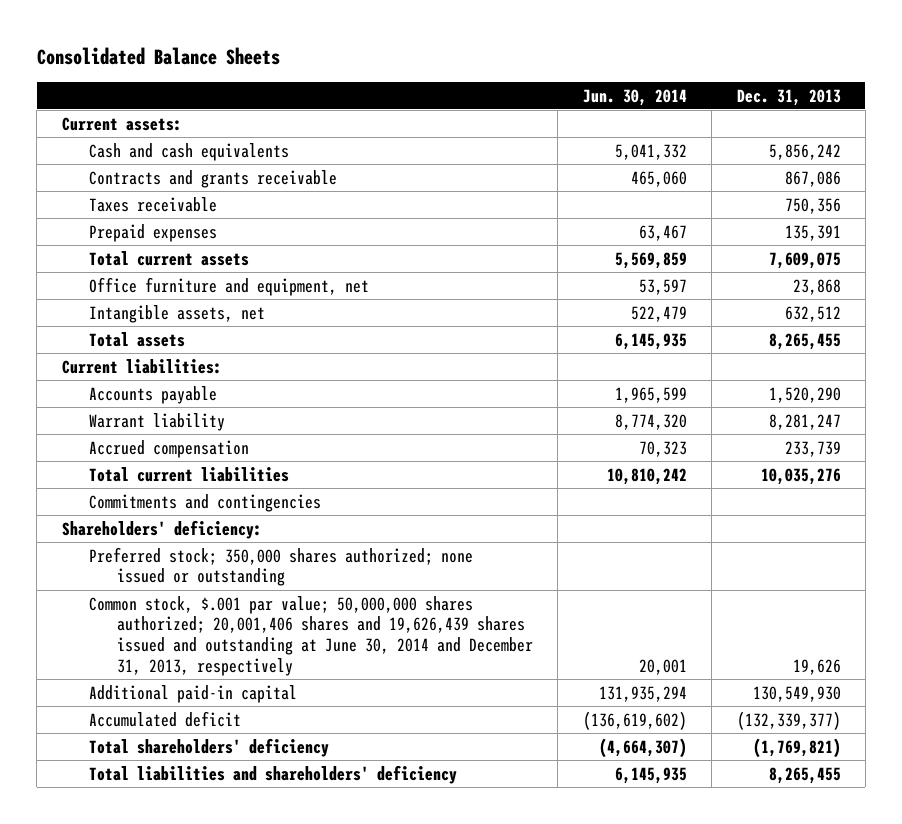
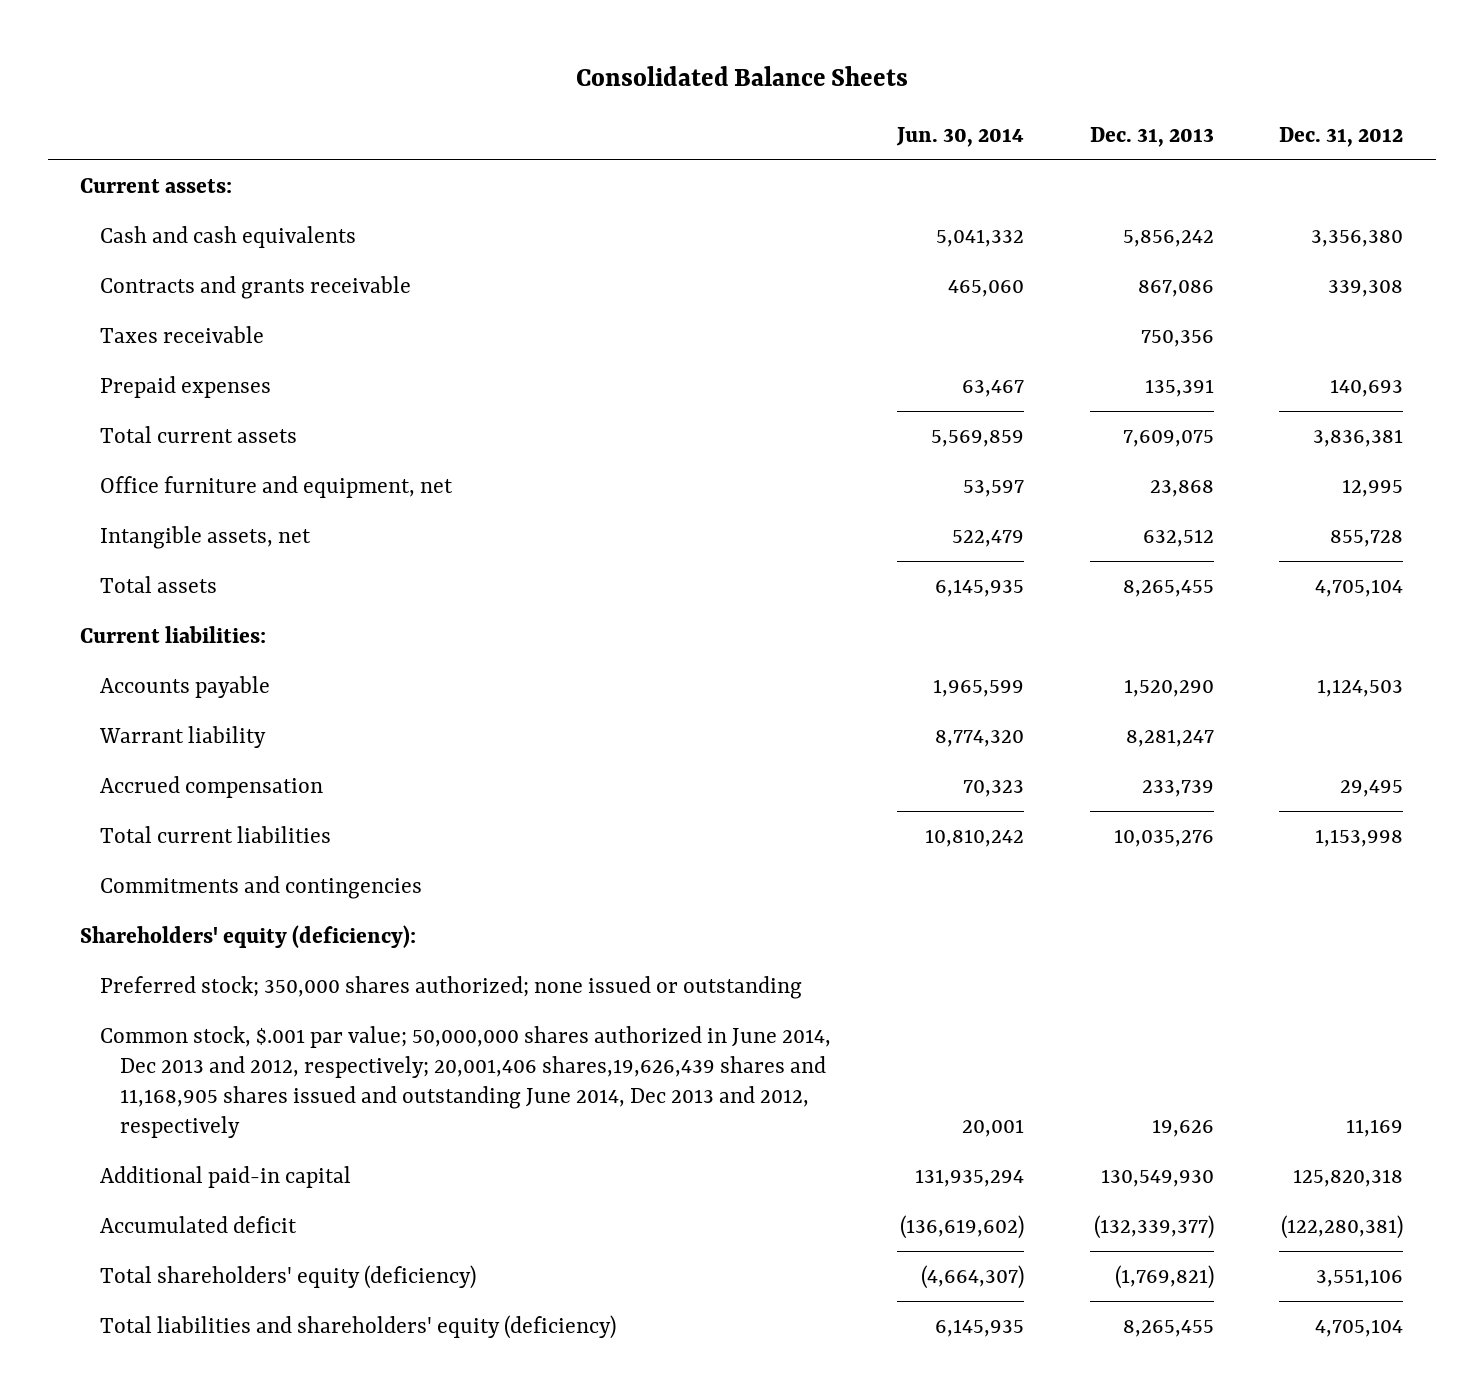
none -> [1279,127,1404,148] Dec. 31, 2012
[61,519,262,539] Shareholders' deficiency: -> [80,924,417,948] Shareholders' equity (deficiency):
[89,595,533,677] Common stock, $.001 par value; 50,000,000 shares authorized; 20,001,406 shares and 19,626,439 shares issued and outstanding at June 30, 2014 and December 31, 2013, respectively -> [100,1025,832,1139] Common stock, $.001 par value; 50,000,000 shares authorized in June 2014, Dec 2013 and 2012, respectively; 20,001,406 shares,19,626,439 shares and 11,168,905 shares issued and outstanding June 2014, Dec 2013 and 2012, respectively
[89,737,330,757] Total shareholders' deficiency -> [100,1264,477,1289] Total shareholders' equity (deficiency)
[89,764,458,784] Total liabilities and shareholders' deficiency -> [100,1314,617,1339] Total liabilities and shareholders' equity (deficiency)

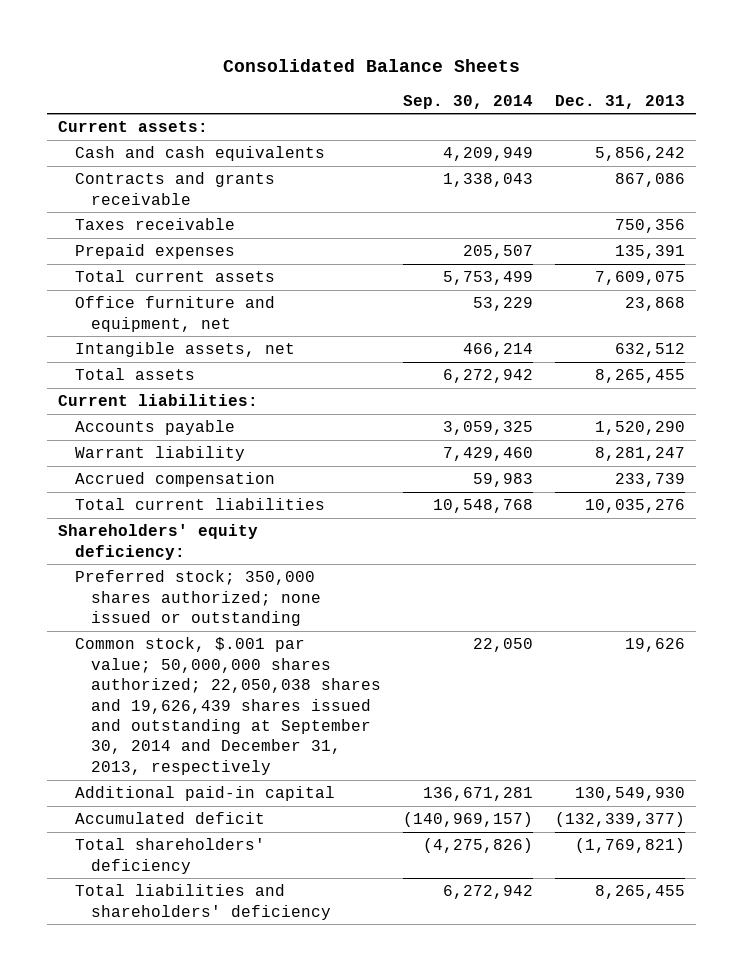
[895,127,1024,148] Jun. 30, 2014 -> none
[1279,127,1404,148] Dec. 31, 2012 -> none
none -> [402,94,533,109] Sep. 30, 2014
[100,875,423,899] Commitments and contingencies -> none
[80,924,417,948] Shareholders' equity (deficiency): -> [58,524,259,560] Shareholders' equity deficiency:
[100,1025,832,1139] Common stock, $.001 par value; 50,000,000 shares authorized in June 2014, Dec 2013 and 2012, respectively; 20,001,406 shares,19,626,439 shares and 11,168,905 shares issued and outstanding June 2014, Dec 2013 and 2012, respectively -> [74,637,381,775] Common stock, $.001 par value; 50,000,000 shares authorized; 22,050,038 shares and 19,626,439 shares issued and outstanding at September 30, 2014 and December 31, 2013, respectively
[100,1264,477,1289] Total shareholders' equity (deficiency) -> [74,838,265,874] Total shareholders' deficiency
[100,1314,617,1339] Total liabilities and shareholders' equity (deficiency) -> [74,884,331,920] Total liabilities and shareholders' deficiency

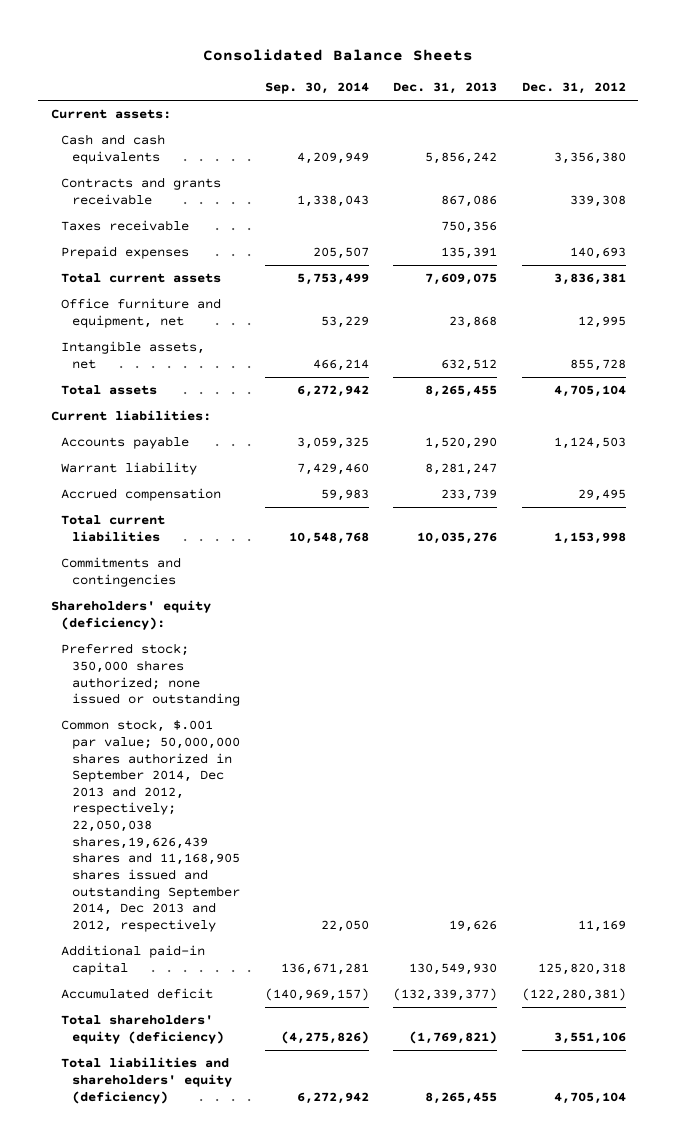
none -> [521,81,626,94] Dec. 31, 2012
none -> [61,557,182,587] Commitments and contingencies
[58,524,259,560] Shareholders' equity deficiency: -> [50,600,211,630] Shareholders' equity (deficiency):
[74,637,381,775] Common stock, $.001 par value; 50,000,000 shares authorized; 22,050,038 shares and 19,626,439 shares issued and outstanding at September 30, 2014 and December 31, 2013, respectively -> [61,719,241,932] Common stock, $.001 par value; 50,000,000 shares authorized in September 2014, Dec 2013 and 2012, respectively; 22,050,038 shares,19,626,439 shares and 11,168,905 shares issued and outstanding September 2014, Dec 2013 and 2012, respectively
[74,838,265,874] Total shareholders' deficiency -> [61,1015,225,1044] Total shareholders' equity (deficiency)
[74,884,331,920] Total liabilities and shareholders' deficiency -> [61,1057,233,1104] Total liabilities and shareholders' equity (deficiency)

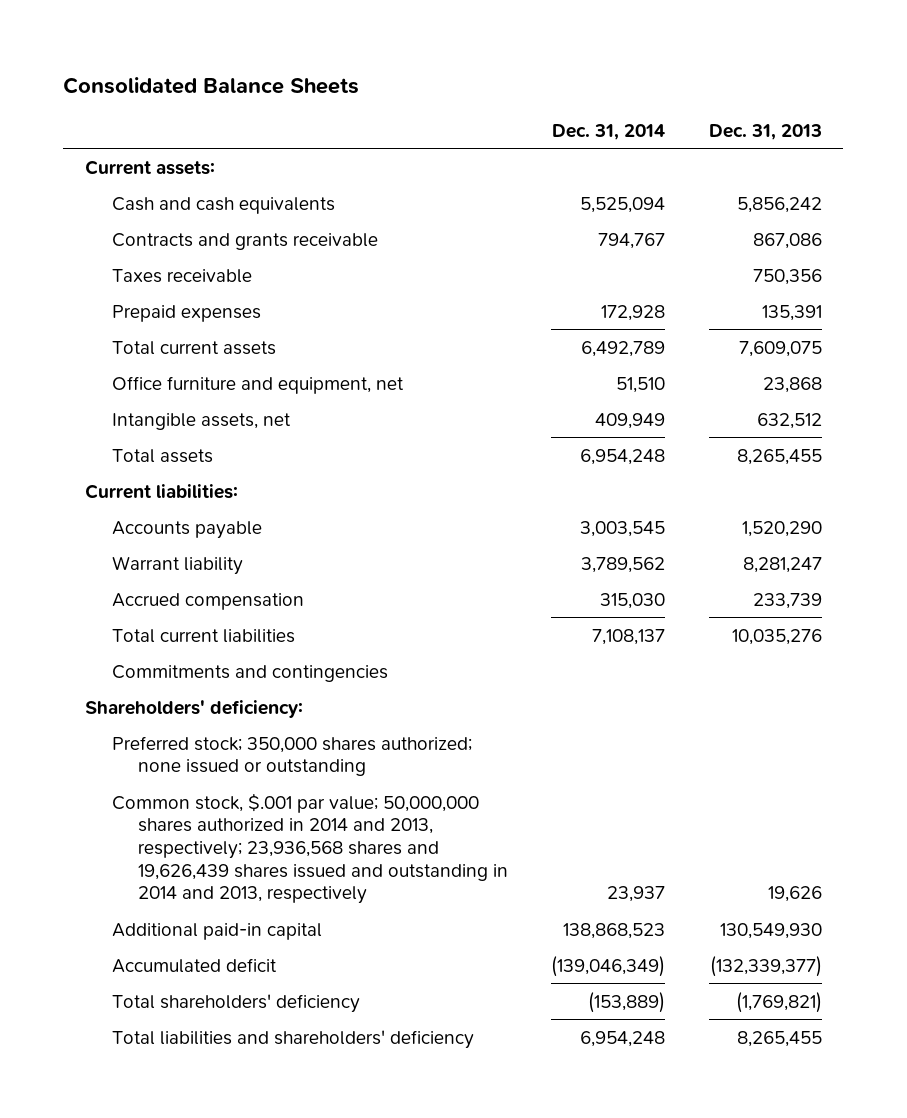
[264,81,369,94] Sep. 30, 2014 -> none
[521,81,626,94] Dec. 31, 2012 -> none
none -> [552,123,666,140] Dec. 31, 2014
[50,600,211,630] Shareholders' equity (deficiency): -> [85,699,304,718] Shareholders' deficiency:
[61,719,241,932] Common stock, $.001 par value; 50,000,000 shares authorized in September 2014, Dec 2013 and 2012, respectively; 22,050,038 shares,19,626,439 shares and 11,168,905 shares issued and outstanding September 2014, Dec 2013 and 2012, respectively -> [111,792,509,905] Common stock, $.001 par value; 50,000,000 shares authorized in 2014 and 2013, respectively; 23,936,568 shares and 19,626,439 shares issued and outstanding in 2014 and 2013, respectively
[61,1015,225,1044] Total shareholders' equity (deficiency) -> [111,993,360,1013] Total shareholders' deficiency
[61,1057,233,1104] Total liabilities and shareholders' equity (deficiency) -> [111,1029,474,1049] Total liabilities and shareholders' deficiency

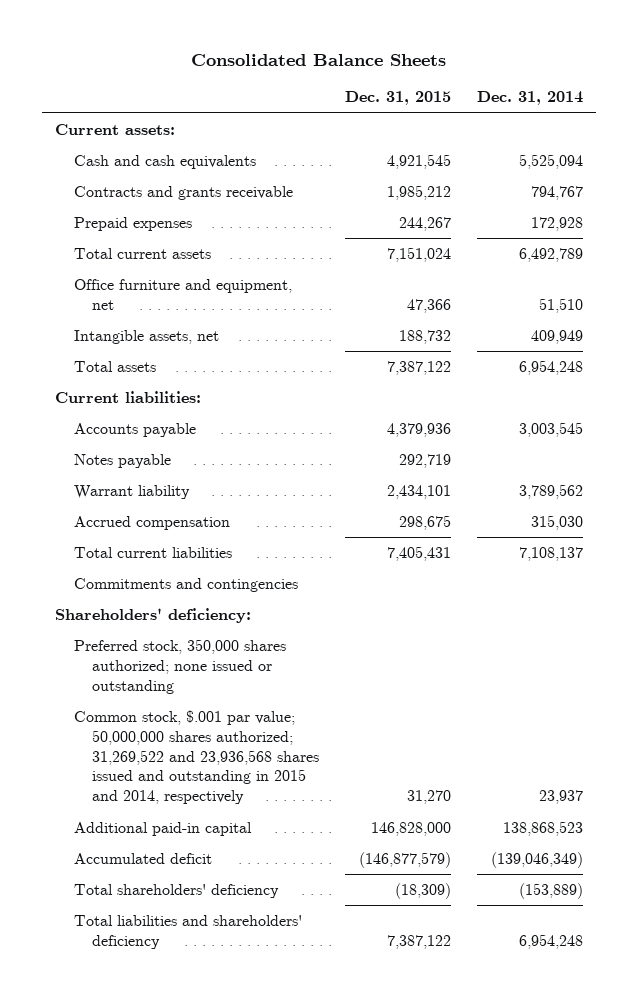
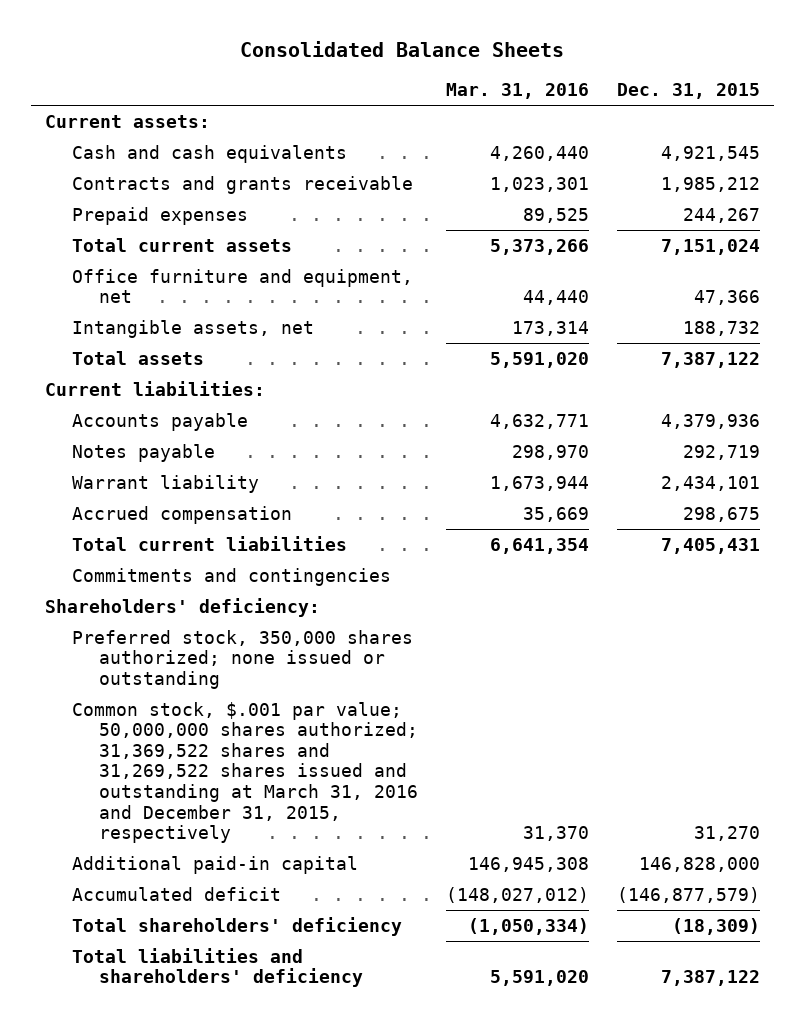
[477,91,584,106] Dec. 31, 2014 -> none
none -> [445,83,589,100] Mar. 31, 2016
[73,709,319,805] Common stock, $.001 par value; 50,000,000 shares authorized; 31,269,522 and 23,936,568 shares issued and outstanding in 2015 and 2014, respectively -> [71,701,418,844] Common stock, $.001 par value; 50,000,000 shares authorized; 31,369,522 shares and 31,269,522 shares issued and outstanding at March 31, 2016 and December 31, 2015, respectively

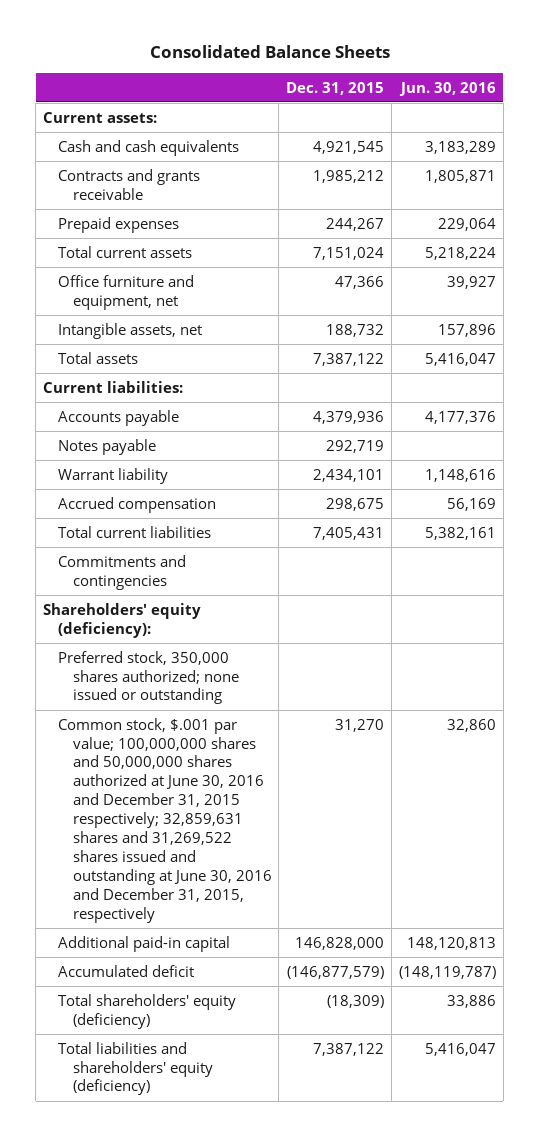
[445,83,589,100] Mar. 31, 2016 -> none
none -> [398,81,496,96] Jun. 30, 2016
[44,597,320,617] Shareholders' deficiency: -> [43,602,202,638] Shareholders' equity (deficiency):
[71,701,418,844] Common stock, $.001 par value; 50,000,000 shares authorized; 31,369,522 shares and 31,269,522 shares issued and outstanding at March 31, 2016 and December 31, 2015, respectively -> [57,717,272,923] Common stock, $.001 par value; 100,000,000 shares and 50,000,000 shares authorized at June 30, 2016 and December 31, 2015 respectively; 32,859,631 shares and 31,269,522 shares issued and outstanding at June 30, 2016 and December 31, 2015, respectively
[71,916,402,936] Total shareholders' deficiency -> [57,993,236,1029] Total shareholders' equity (deficiency)
[71,947,363,988] Total liabilities and shareholders' deficiency -> [57,1041,213,1096] Total liabilities and shareholders' equity (deficiency)

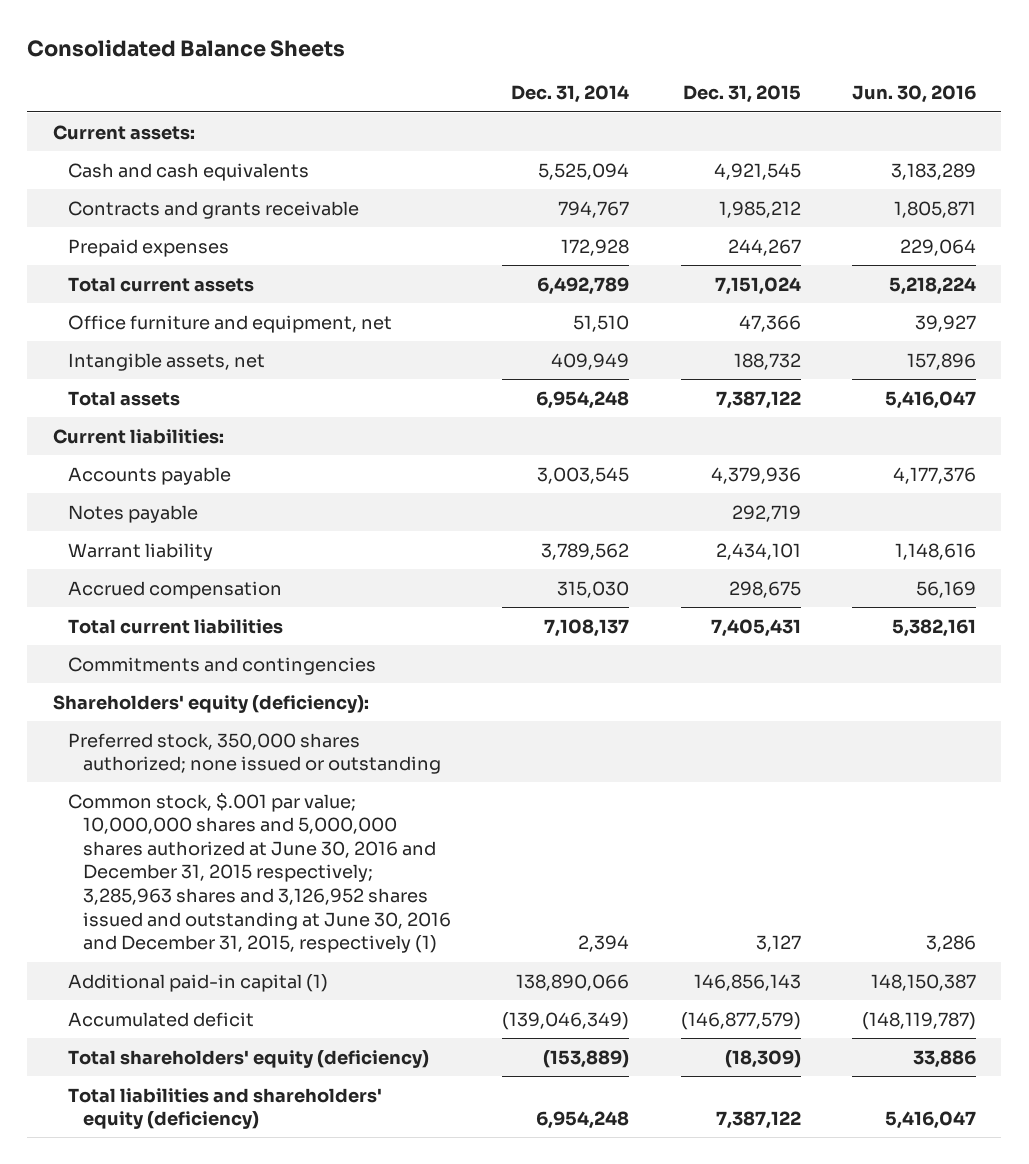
none -> [511,85,630,104] Dec. 31, 2014
[57,717,272,923] Common stock, $.001 par value; 100,000,000 shares and 50,000,000 shares authorized at June 30, 2016 and December 31, 2015 respectively; 32,859,631 shares and 31,269,522 shares issued and outstanding at June 30, 2016 and December 31, 2015, respectively -> [68,792,452,954] Common stock, $.001 par value; 10,000,000 shares and 5,000,000 shares authorized at June 30, 2016 and December 31, 2015 respectively; 3,285,963 shares and 3,126,952 shares issued and outstanding at June 30, 2016 and December 31, 2015, respectively (1)
[335,718,385,732] 31,270 -> [755,935,801,953] 3,127
[446,718,496,732] 32,860 -> [925,935,976,953] 3,286
[57,935,230,952] Additional paid-in capital -> [68,973,329,992] Additional paid-in capital (1)
[295,936,385,950] 146,828,000 -> [693,973,801,991] 146,856,143
[406,936,496,950] 148,120,813 -> [870,973,976,991] 148,150,387

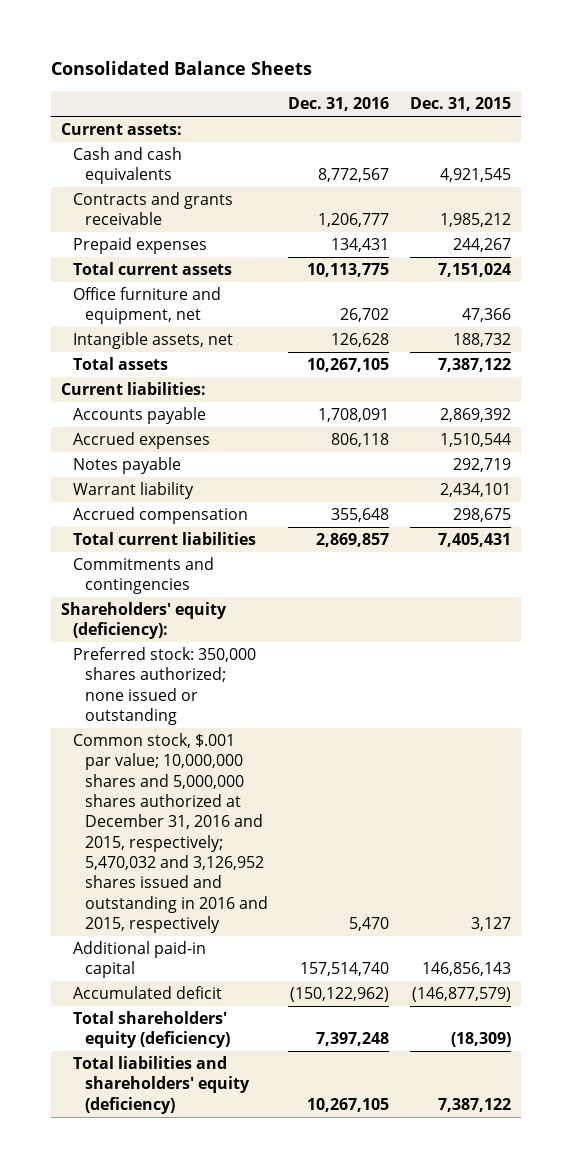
[511,85,630,104] Dec. 31, 2014 -> none
[851,85,976,104] Jun. 30, 2016 -> none
none -> [288,97,390,112] Dec. 31, 2016
[710,466,801,484] 4,379,936 -> [440,408,512,423] 2,869,392
none -> [73,432,211,450] Accrued expenses
[68,732,442,775] Preferred stock, 350,000 shares authorized; none issued or outstanding -> [73,647,257,726] Preferred stock: 350,000 shares authorized; none issued or outstanding
[68,792,452,954] Common stock, $.001 par value; 10,000,000 shares and 5,000,000 shares authorized at June 30, 2016 and December 31, 2015 respectively; 3,285,963 shares and 3,126,952 shares issued and outstanding at June 30, 2016 and December 31, 2015, respectively (1) -> [73,733,268,934] Common stock, $.001 par value; 10,000,000 shares and 5,000,000 shares authorized at December 31, 2016 and 2015, respectively; 5,470,032 and 3,126,952 shares issued and outstanding in 2016 and 2015, respectively
[68,973,329,992] Additional paid-in capital (1) -> [73,941,207,979] Additional paid-in capital

